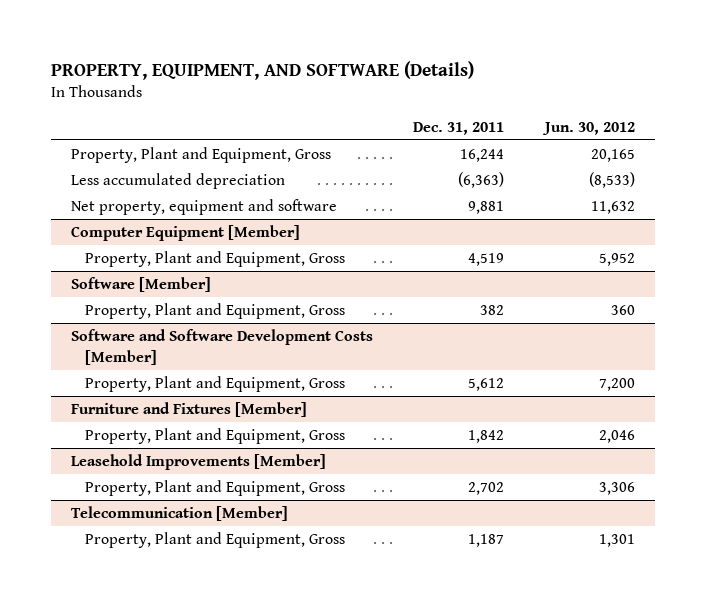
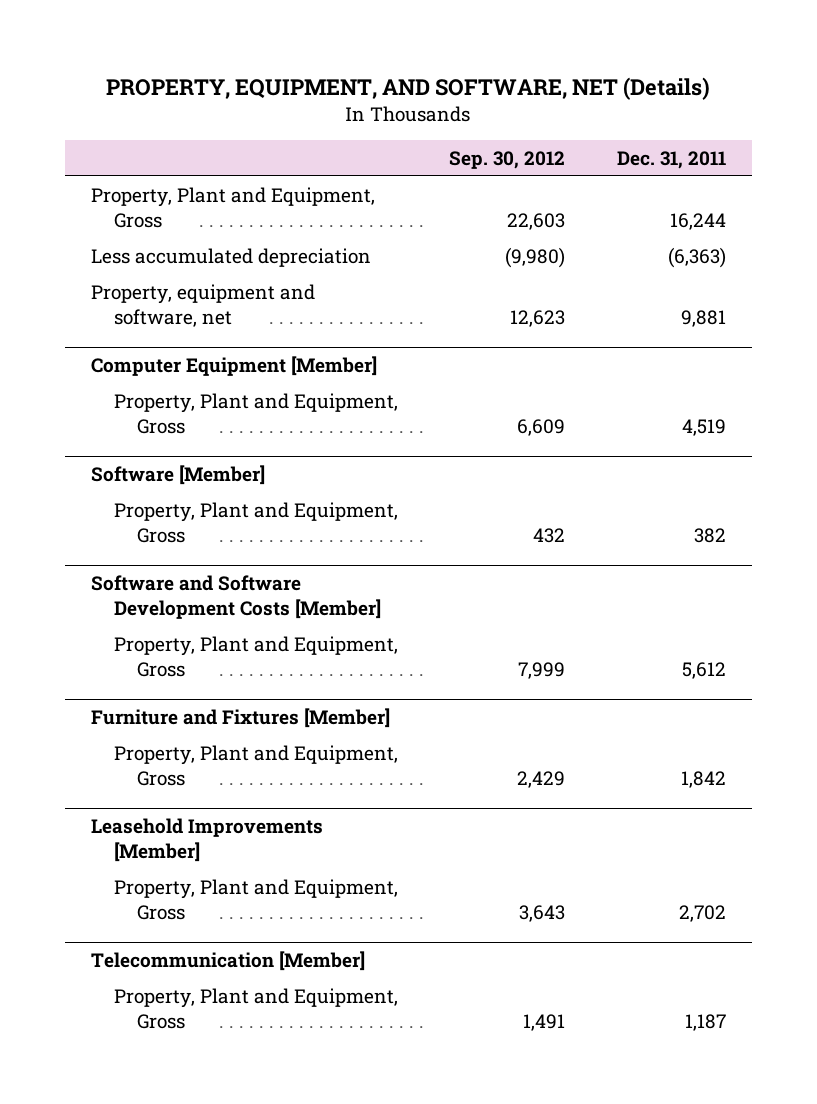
[50,60,474,80] PROPERTY, EQUIPMENT, AND SOFTWARE (Details) -> [106,76,711,100] PROPERTY, EQUIPMENT, AND SOFTWARE, NET (Details)
[541,121,635,135] Jun. 30, 2012 -> none
none -> [449,150,566,169] Sep. 30, 2012
[70,199,337,216] Net property, equipment and software -> [91,283,316,327] Property, equipment and software, net

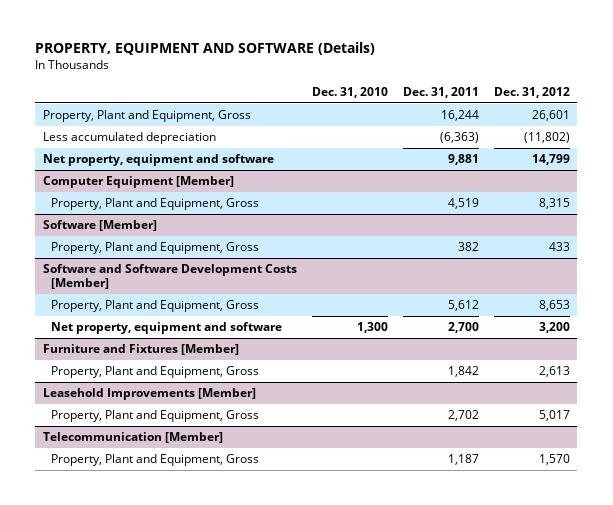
[106,76,711,100] PROPERTY, EQUIPMENT, AND SOFTWARE, NET (Details) -> [35,42,376,56] PROPERTY, EQUIPMENT AND SOFTWARE (Details)
[449,150,566,169] Sep. 30, 2012 -> none
none -> [311,86,388,98] Dec. 31, 2010
none -> [493,86,570,98] Dec. 31, 2012
[91,283,316,327] Property, equipment and software, net -> [42,154,274,167] Net property, equipment and software
none -> [51,322,283,335] Net property, equipment and software

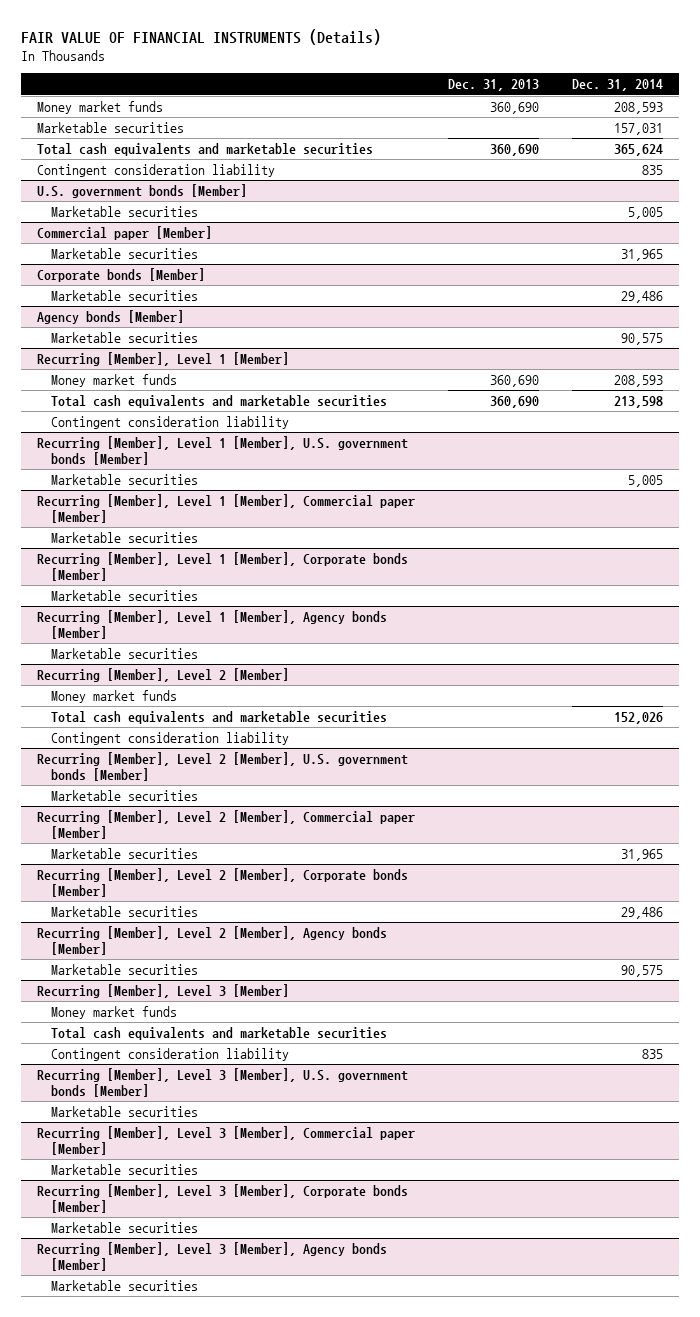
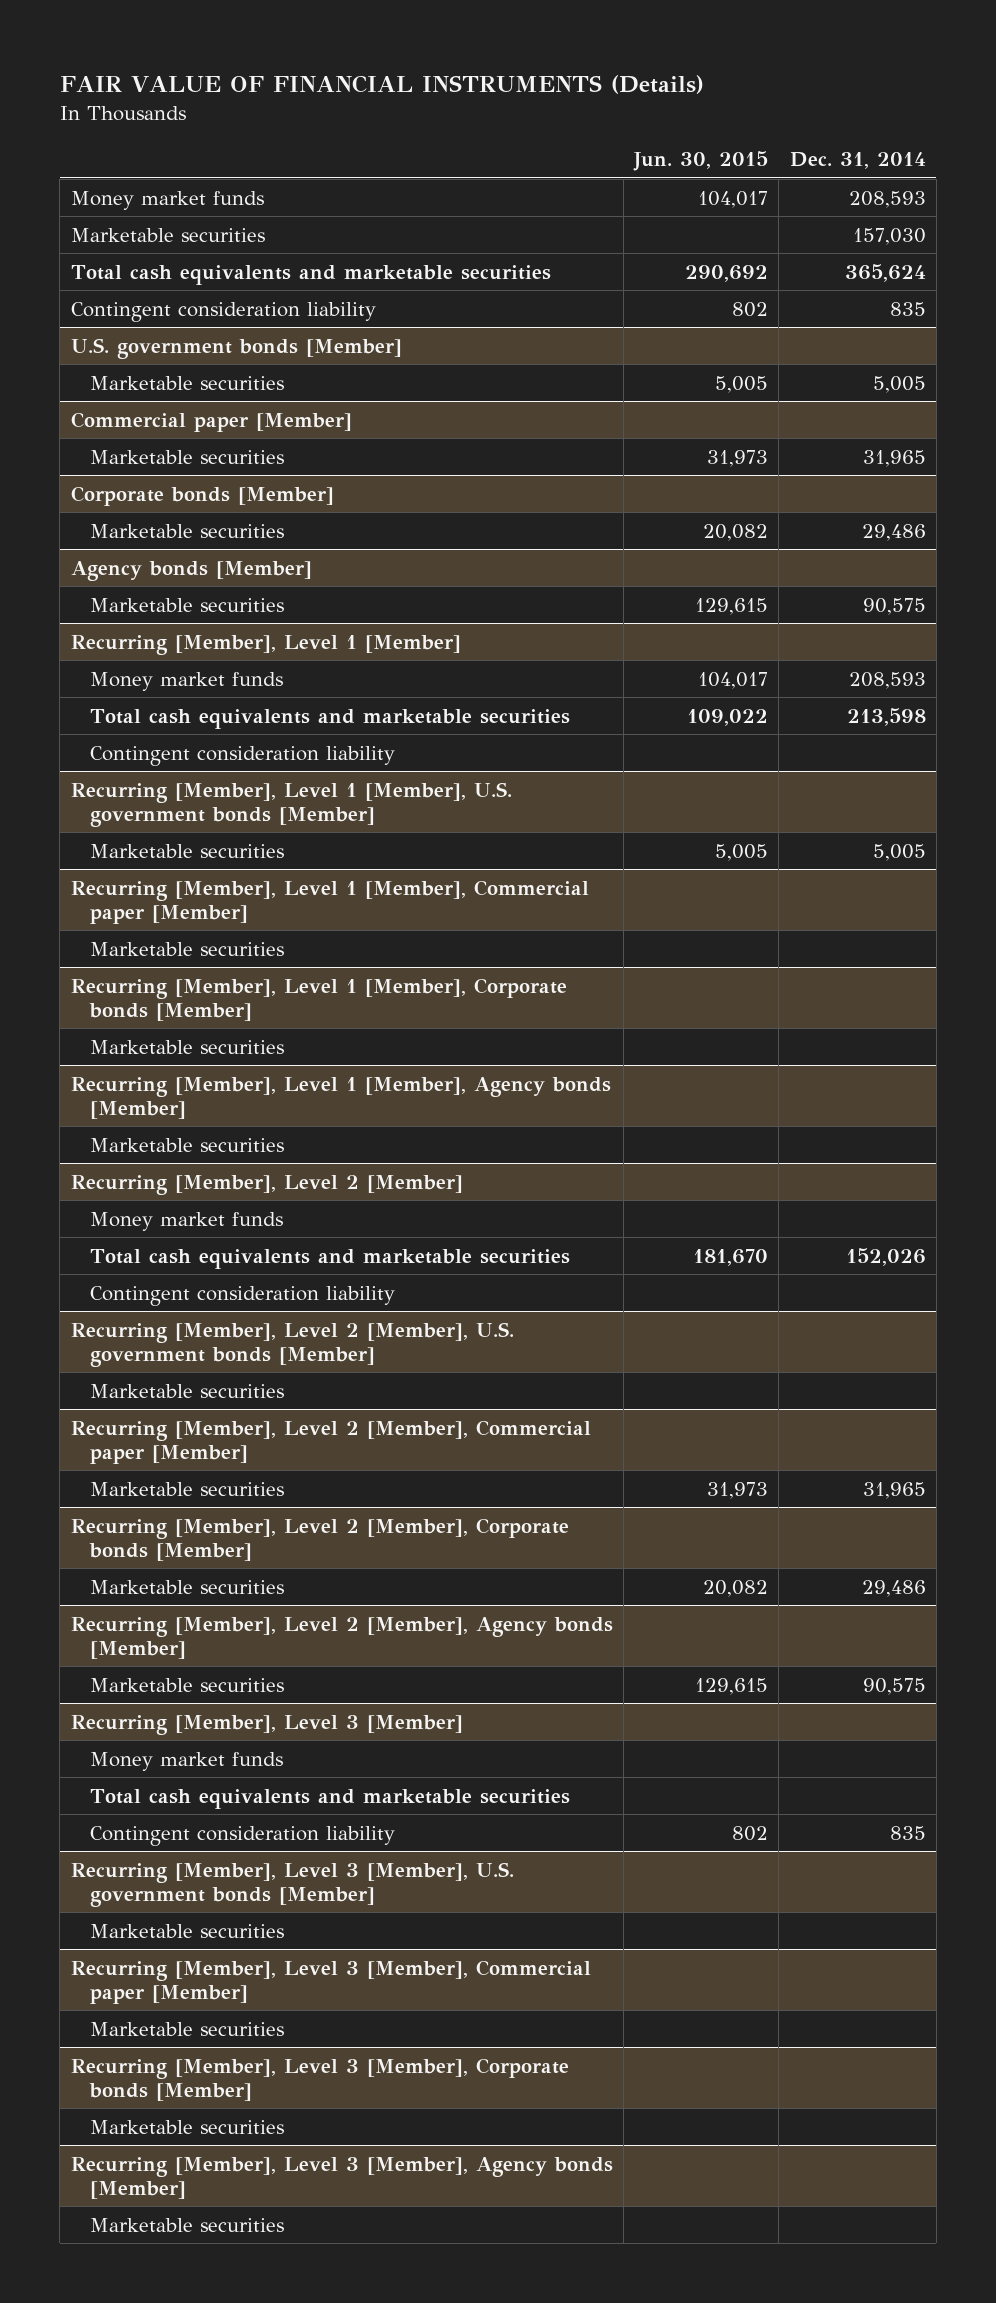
[448,79,540,92] Dec. 31, 2013 -> none
none -> [633,150,769,171] Jun. 30, 2015
[614,122,664,135] 157,031 -> [852,227,926,245] 157,030

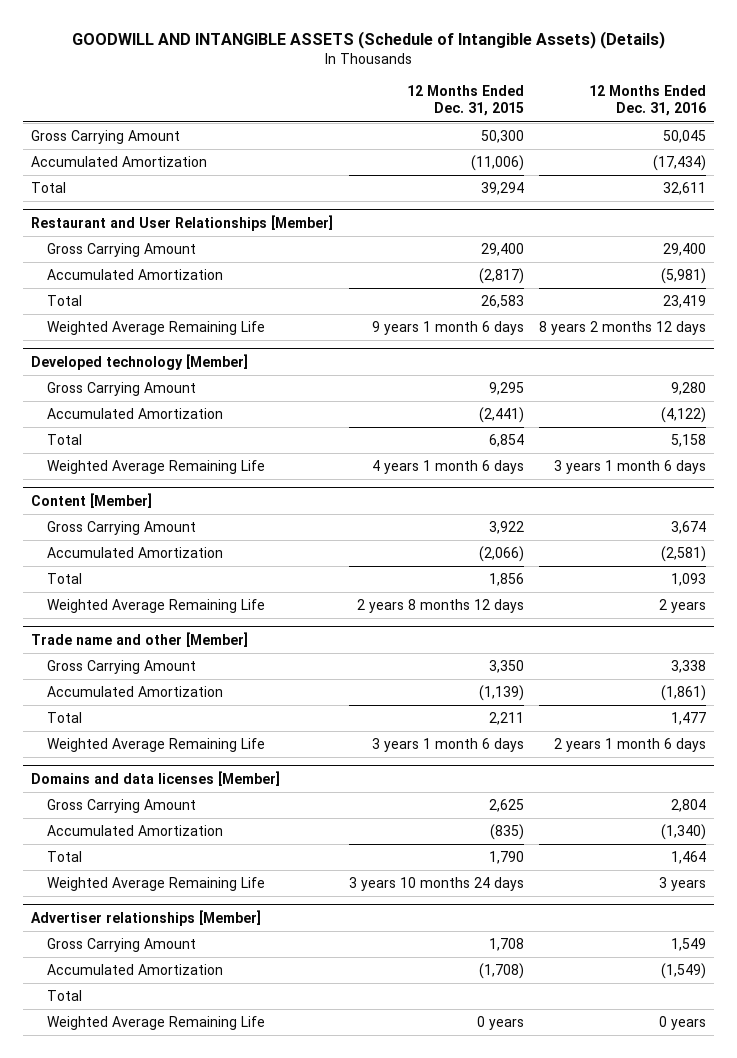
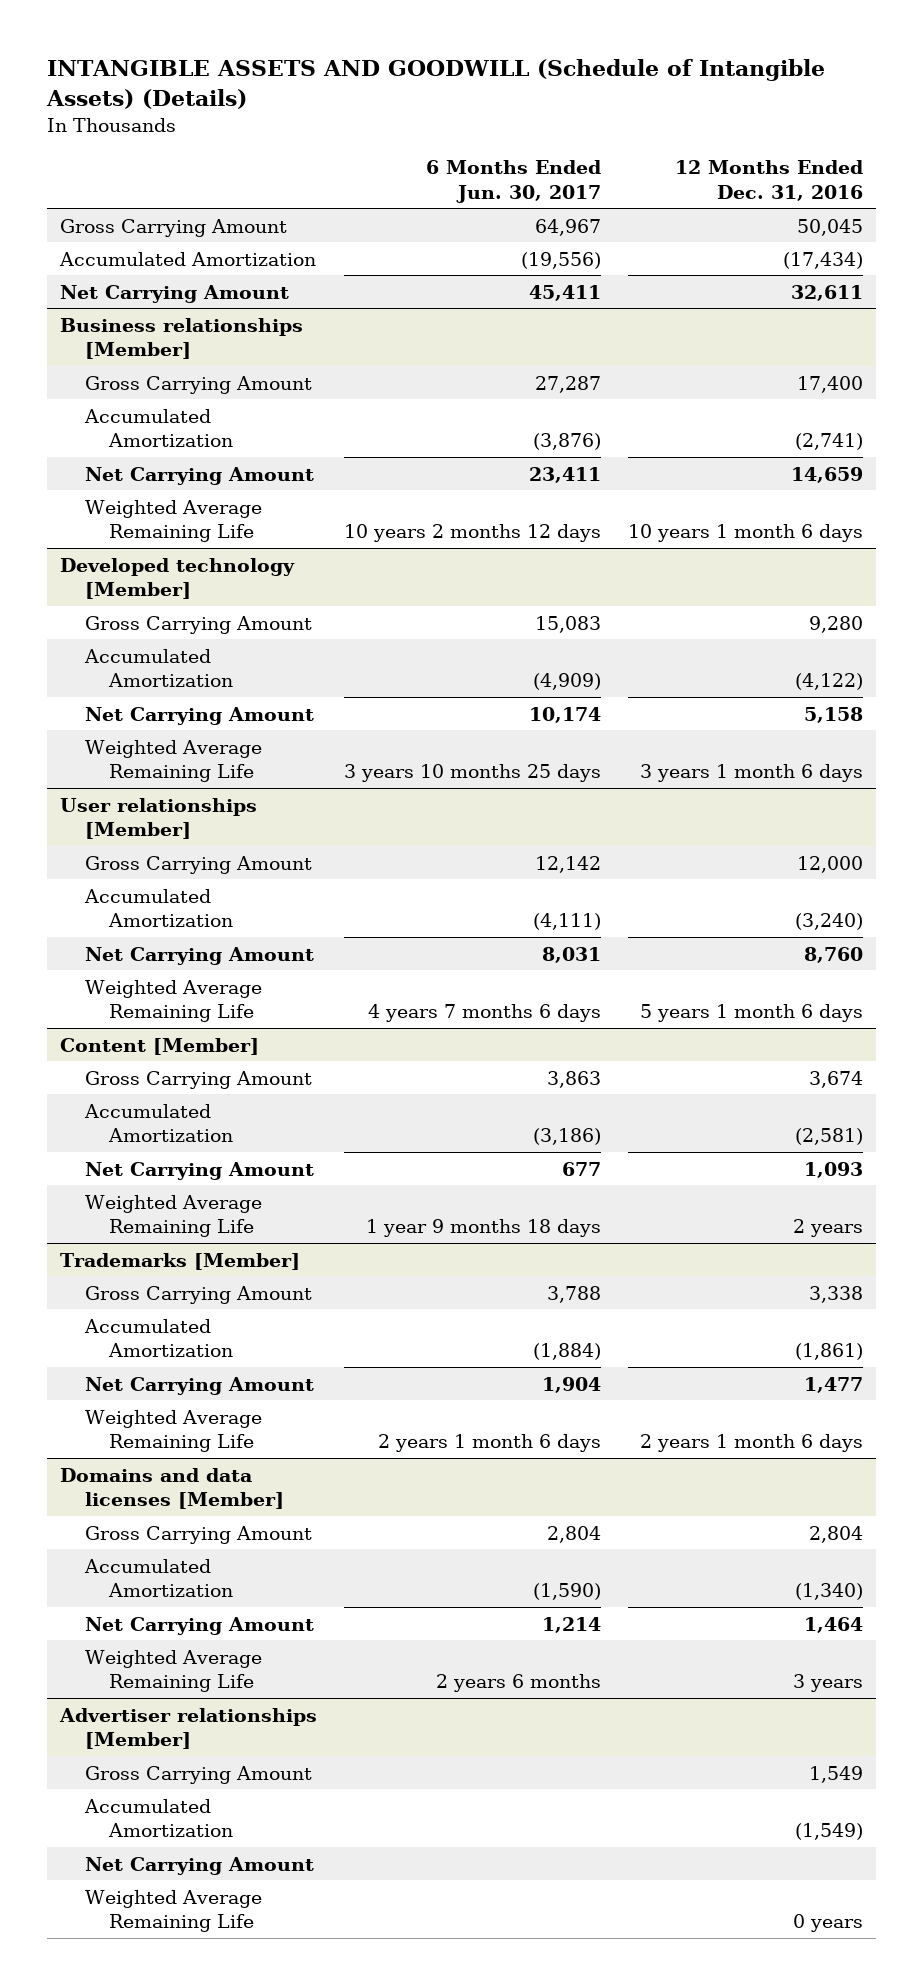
[71,30,665,49] GOODWILL AND INTANGIBLE ASSETS (Schedule of Intangible Assets) (Details) -> [45,59,825,109] INTANGIBLE ASSETS AND GOODWILL (Schedule of Intangible Assets) (Details)
[406,85,524,117] 12 Months Ended Dec. 31, 2015 -> none
none -> [425,160,601,203] 6 Months Ended Jun. 30, 2017
[30,214,333,231] Restaurant and User Relationships [Member] -> none
[47,295,83,307] Total -> none
[30,182,66,194] Total -> [60,284,290,303] Net Carrying Amount
none -> [60,317,304,359] Business relationships [Member]
[663,243,707,257] 29,400 -> [796,375,863,393] 17,400
[661,268,707,285] (5,981) -> [794,432,863,450] (2,741)
none -> [84,466,314,485] Net Carrying Amount
[539,321,707,336] 8 years 2 months 12 days -> [627,523,863,542] 10 years 1 month 6 days
[47,434,83,446] Total -> [84,706,314,725] Net Carrying Amount
none -> [60,797,258,839] User relationships [Member]
none -> [84,855,312,874] Gross Carrying Amount
none -> [83,888,234,927] Accumulated Amortization
none -> [84,946,314,965] Net Carrying Amount
none -> [84,979,262,1022] Weighted Average Remaining Life
[47,573,83,585] Total -> [84,1161,314,1180] Net Carrying Amount
[30,631,248,647] Trade name and other [Member] -> [60,1252,301,1270] Trademarks [Member]
[47,712,83,724] Total -> [84,1376,314,1395] Net Carrying Amount
[47,851,83,863] Total -> [84,1616,314,1635] Net Carrying Amount
[47,990,83,1002] Total -> [84,1856,314,1875] Net Carrying Amount

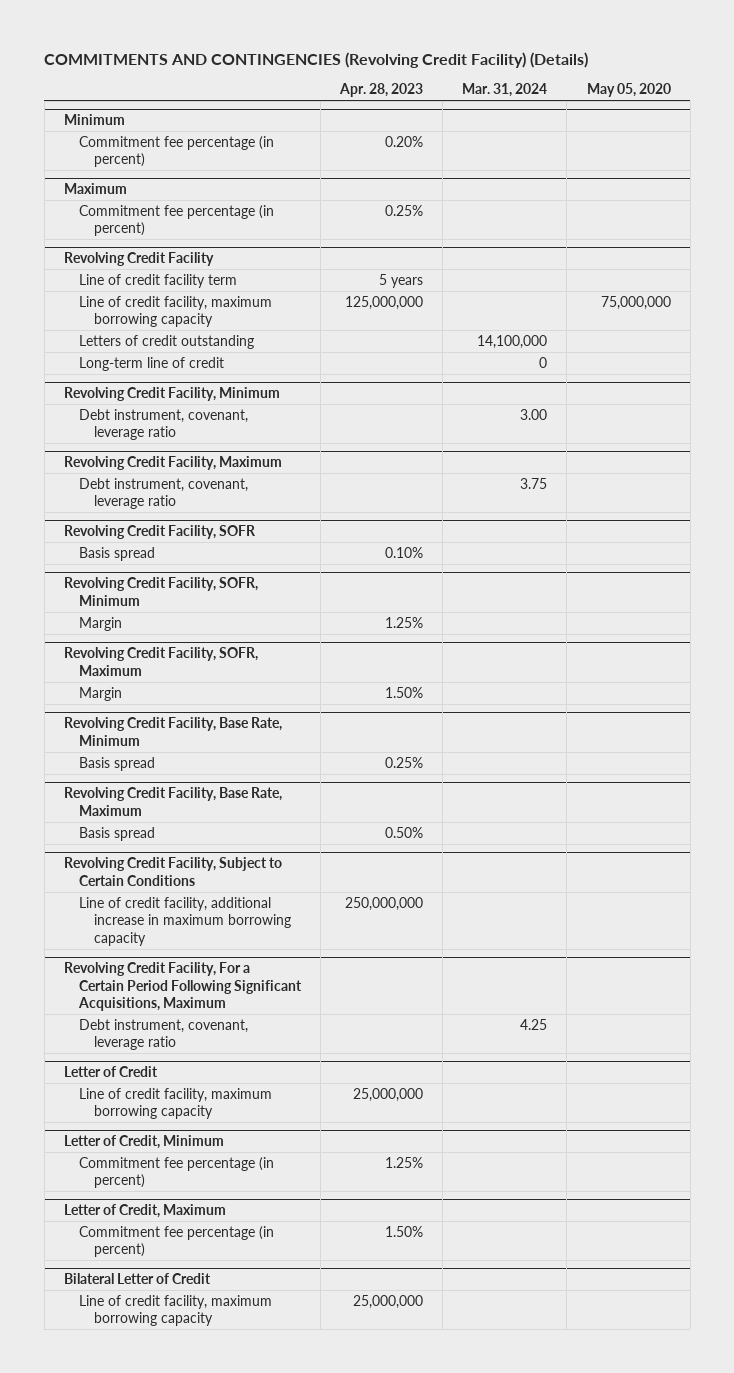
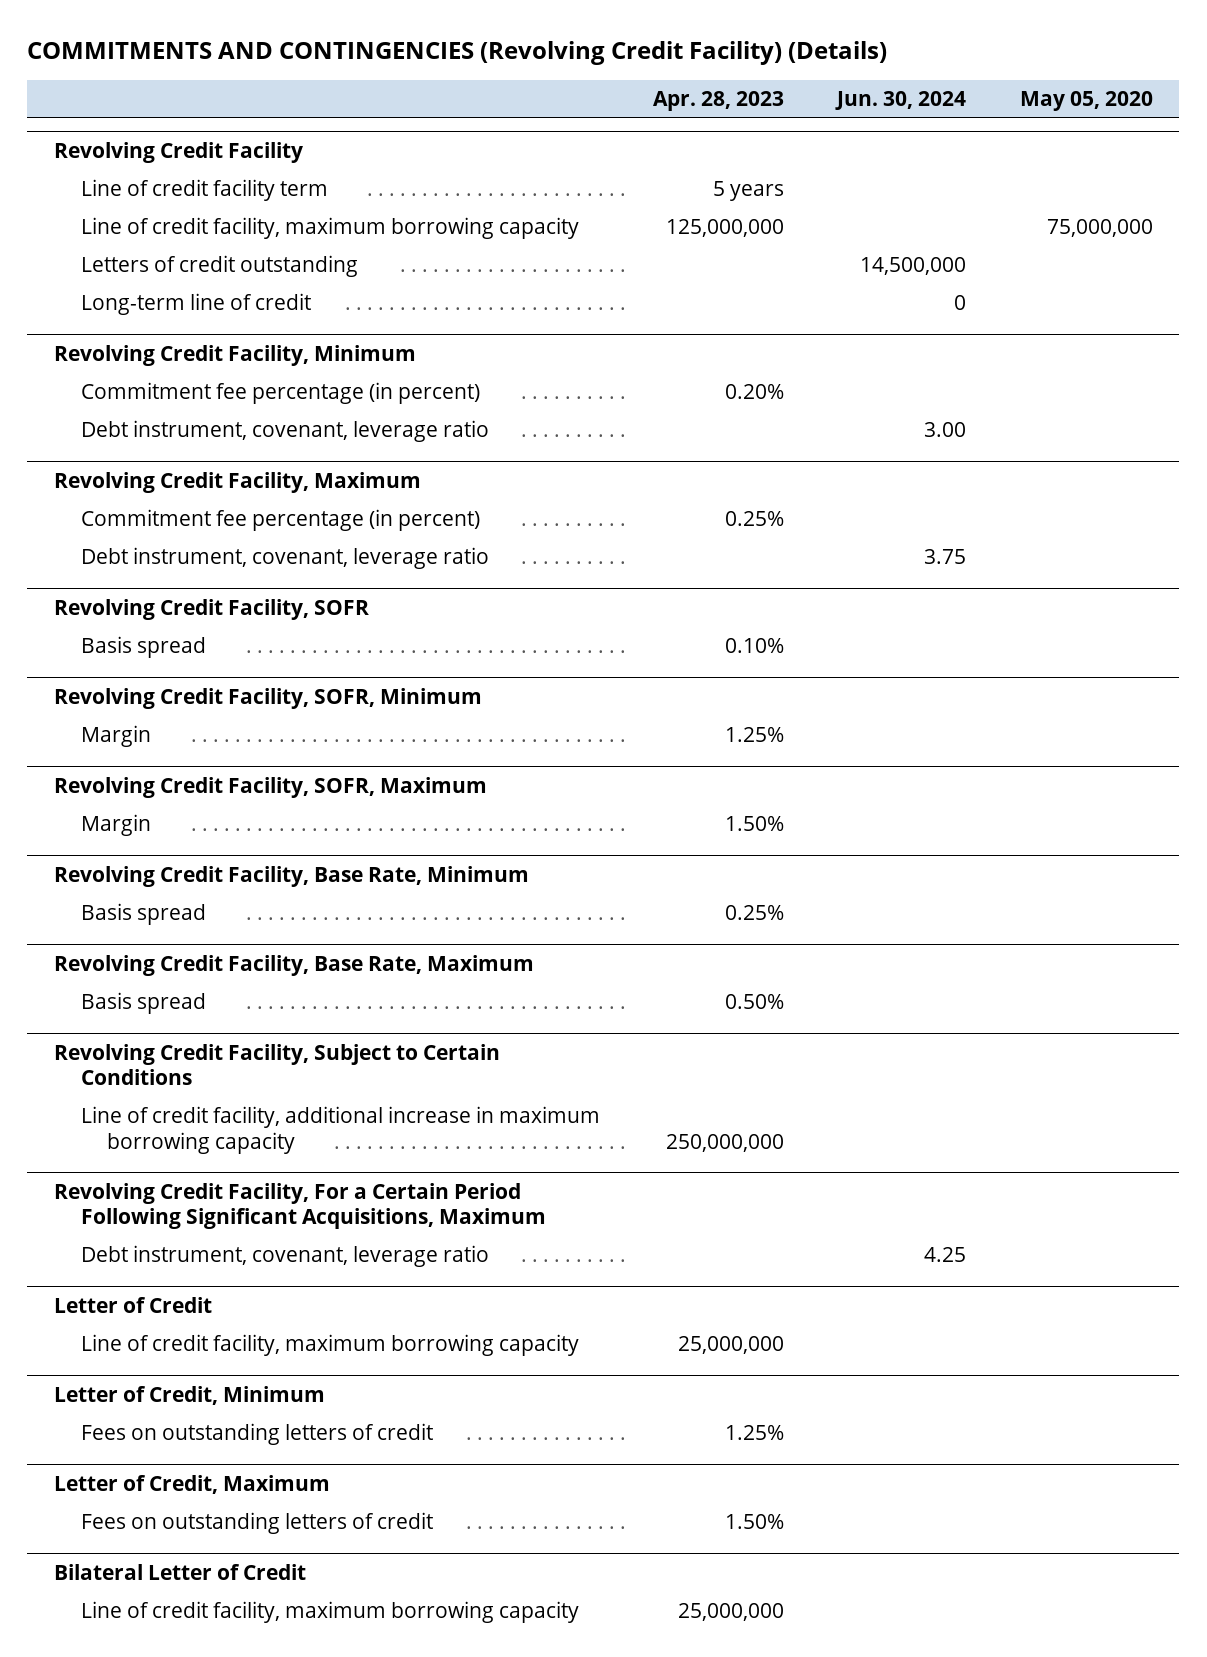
[462,83,548,98] Mar. 31, 2024 -> none
none -> [835,91,967,111] Jun. 30, 2024
[63,114,125,126] Minimum -> none
[78,135,274,168] Commitment fee percentage (in percent) -> none
[63,183,127,195] Maximum -> none
[78,204,274,237] Commitment fee percentage (in percent) -> none
none -> [80,382,480,405] Commitment fee percentage (in percent)
none -> [80,509,480,532] Commitment fee percentage (in percent)
[78,1156,274,1189] Commitment fee percentage (in percent) -> [80,1423,433,1446] Fees on outstanding letters of credit
[78,1225,274,1258] Commitment fee percentage (in percent) -> none
none -> [80,1512,433,1535] Fees on outstanding letters of credit

